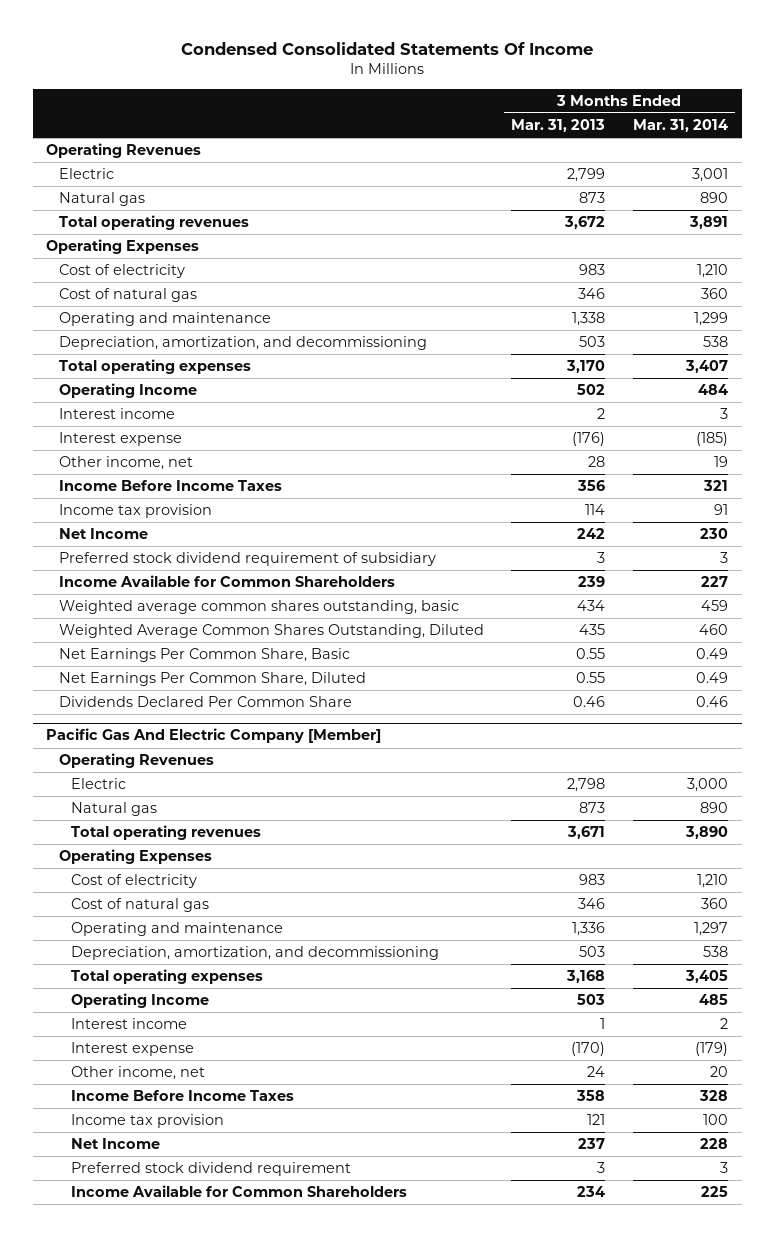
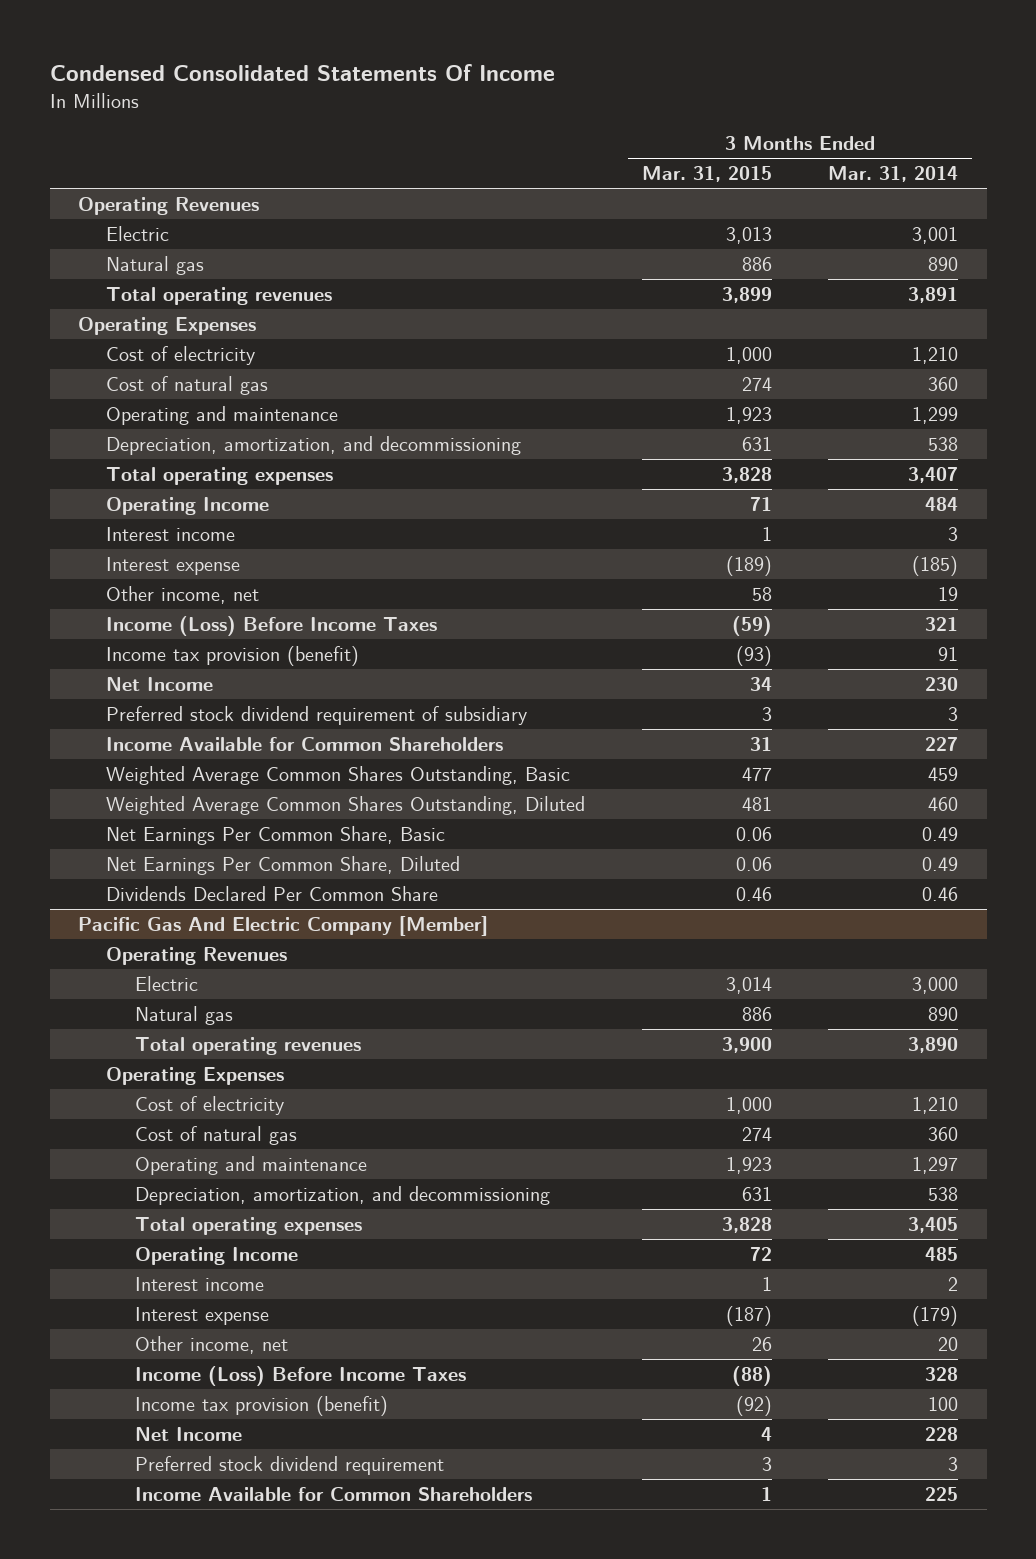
[511,118,606,132] Mar. 31, 2013 -> none
none -> [641,166,772,183] Mar. 31, 2015
[58,480,282,492] Income Before Income Taxes -> [106,616,438,637] Income (Loss) Before Income Taxes
[58,504,212,519] Income tax provision -> [106,646,360,667] Income tax provision (benefit)
[58,600,459,615] Weighted average common shares outstanding, basic -> [106,766,571,786] Weighted Average Common Shares Outstanding, Basic
[70,1090,294,1102] Income Before Income Taxes -> [135,1366,467,1387] Income (Loss) Before Income Taxes
[70,1114,224,1129] Income tax provision -> [135,1396,389,1417] Income tax provision (benefit)

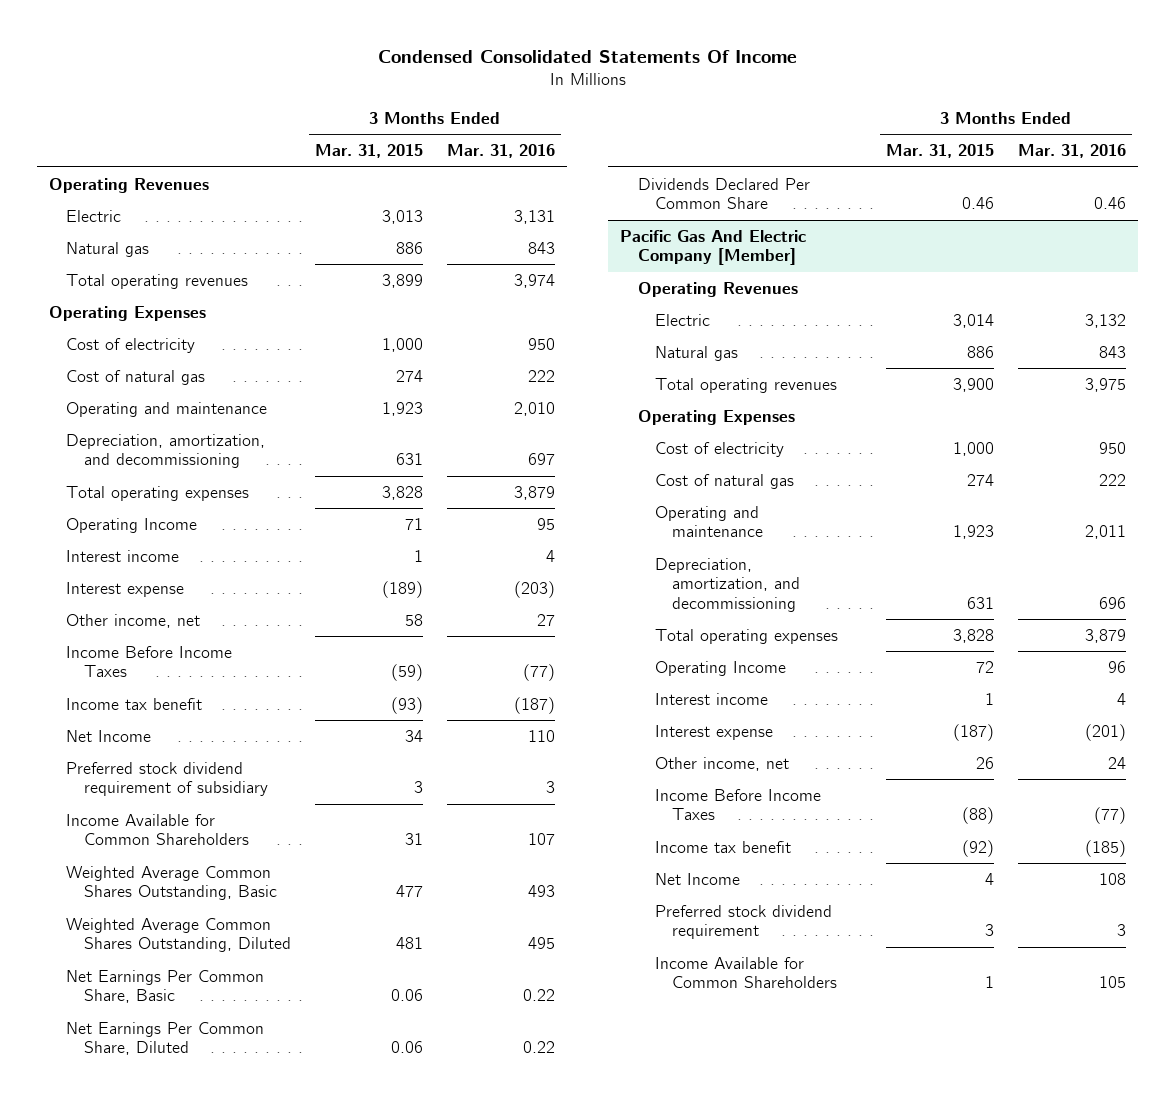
[828,166,959,183] Mar. 31, 2014 -> none
none -> [446,144,555,159] Mar. 31, 2016
[106,616,438,637] Income (Loss) Before Income Taxes -> [66,645,233,678] Income Before Income Taxes
[106,646,360,667] Income tax provision (benefit) -> [66,697,203,710] Income tax benefit
[135,1366,467,1387] Income (Loss) Before Income Taxes -> [654,788,821,821] Income Before Income Taxes
[135,1396,389,1417] Income tax provision (benefit) -> [654,840,791,853] Income tax benefit

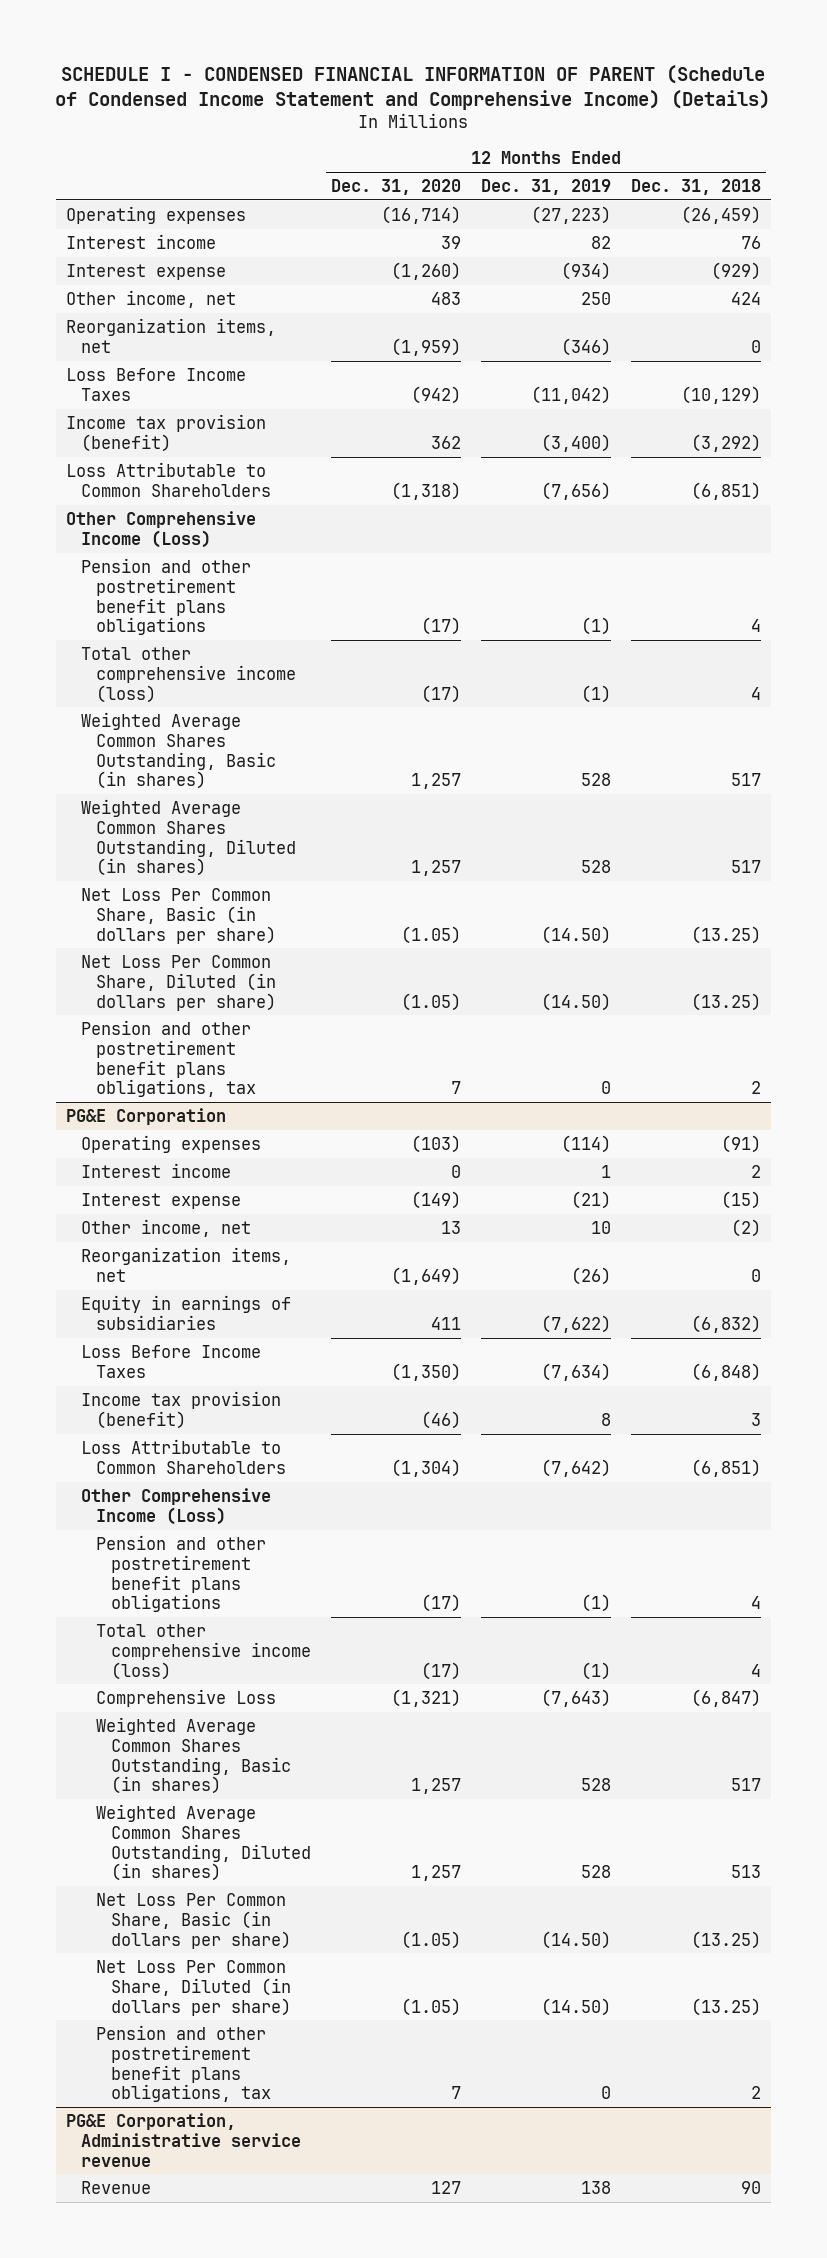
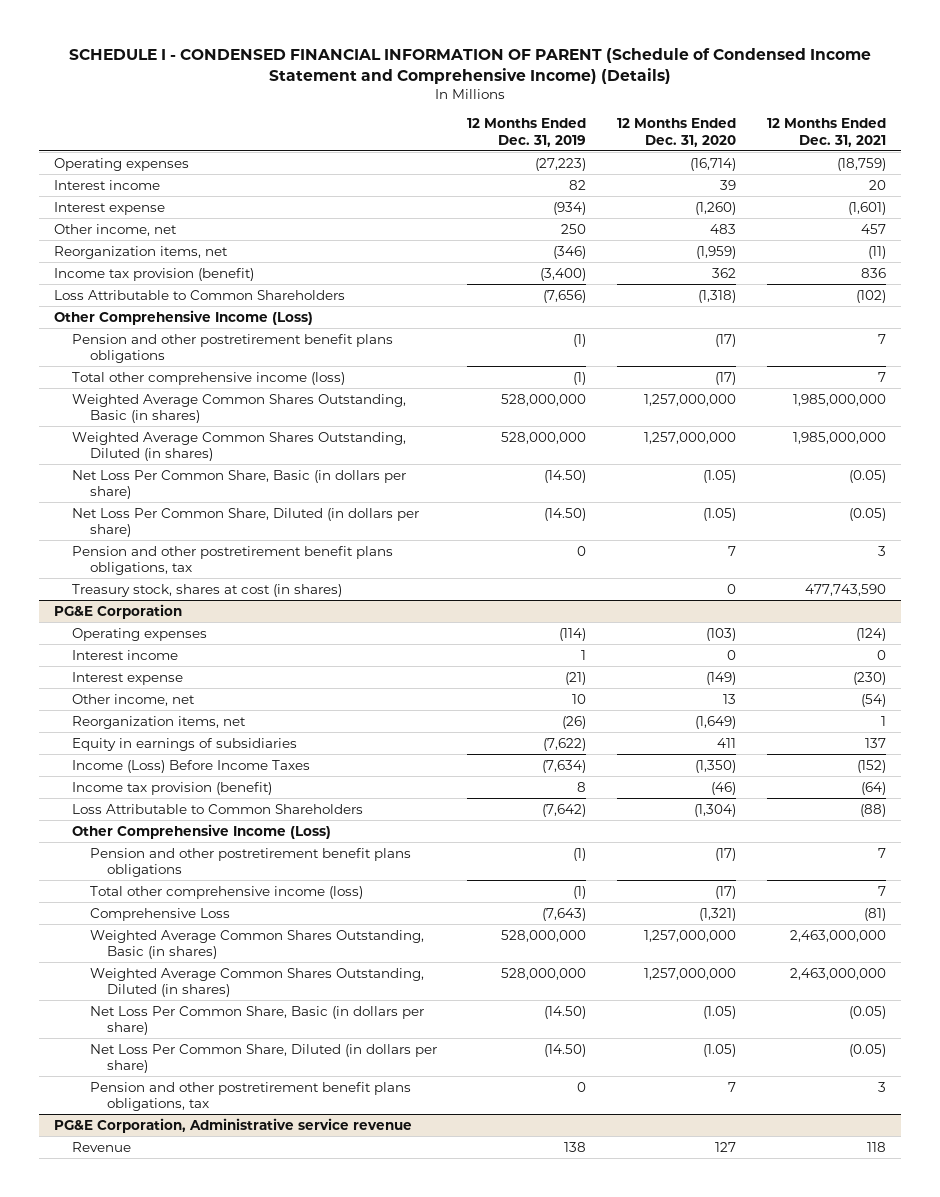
[631,178,762,195] Dec. 31, 2018 -> none
none -> [766,118,886,147] 12 Months Ended Dec. 31, 2021
[65,367,246,401] Loss Before Income Taxes -> none
[410,773,461,790] 1,257 -> [643,393,736,406] 1,257,000,000
[580,773,611,787] 528 -> [501,393,587,406] 528,000,000
[410,860,461,877] 1,257 -> [643,431,736,444] 1,257,000,000
[580,860,611,874] 528 -> [501,431,587,444] 528,000,000
none -> [71,583,342,597] Treasury stock, shares at cost (in shares)
[80,1344,261,1378] Loss Before Income Taxes -> [71,759,310,773] Income (Loss) Before Income Taxes
[410,1778,461,1795] 1,257 -> [643,929,736,942] 1,257,000,000
[580,1778,611,1792] 528 -> [501,929,587,942] 528,000,000
[410,1865,461,1882] 1,257 -> [643,967,736,980] 1,257,000,000
[580,1865,611,1879] 528 -> [501,967,587,980] 528,000,000

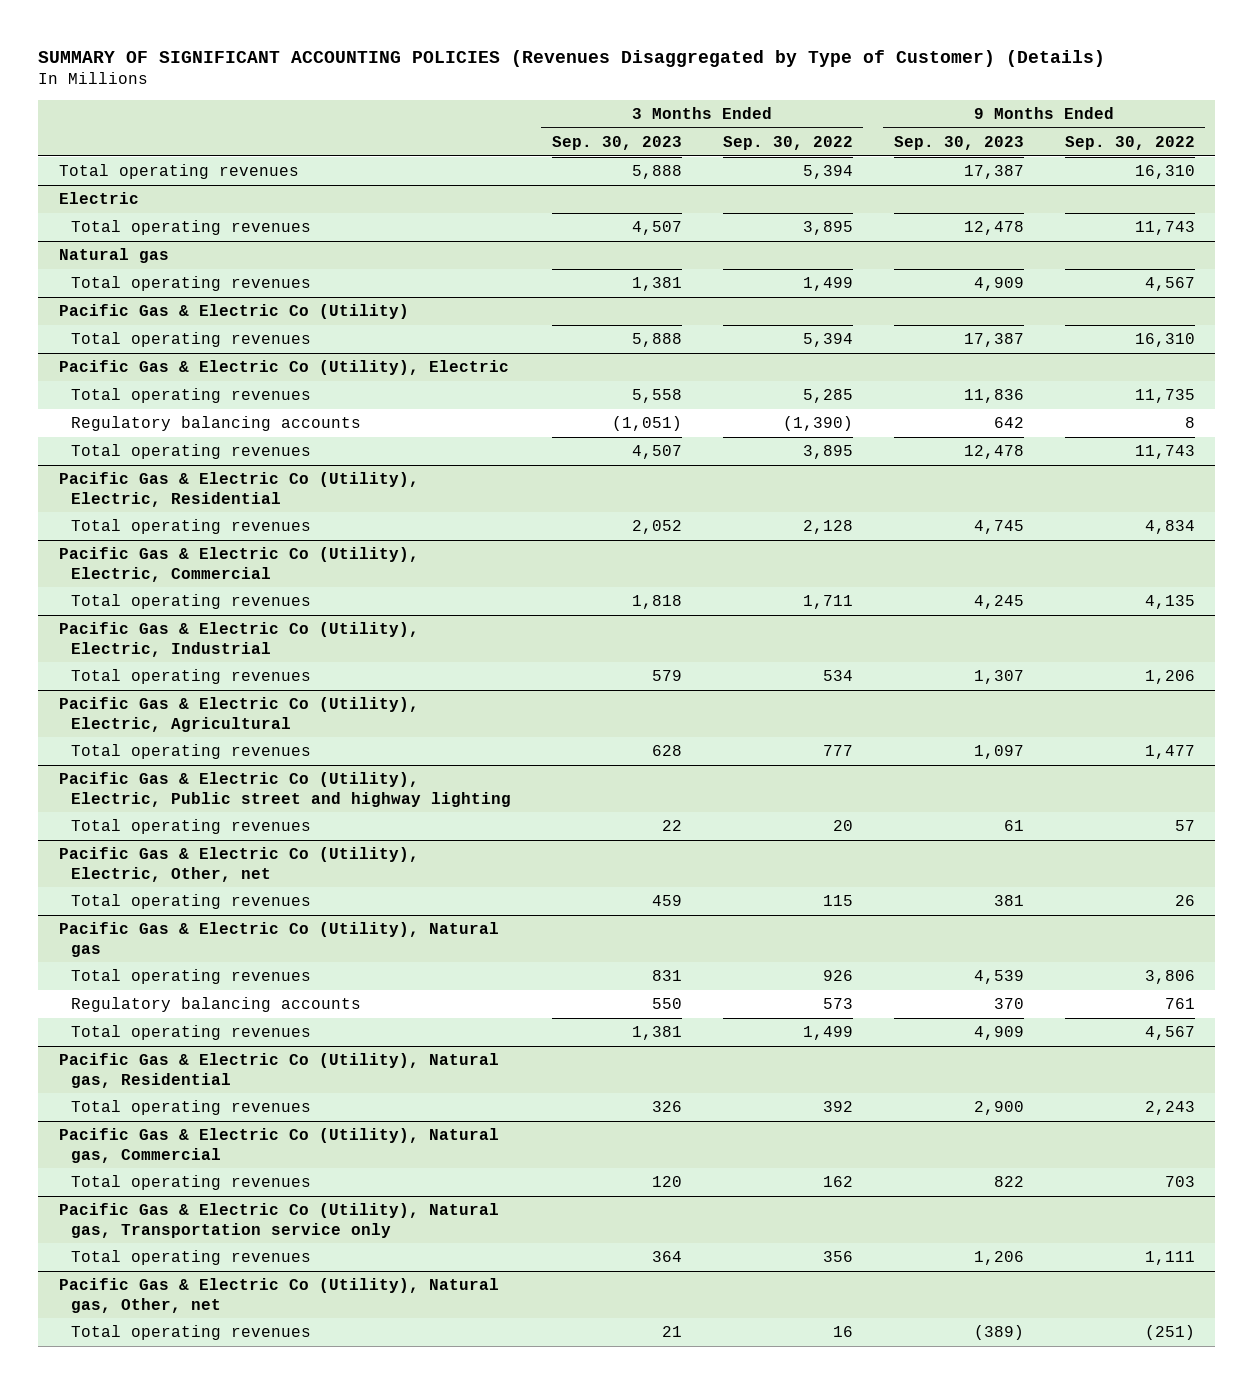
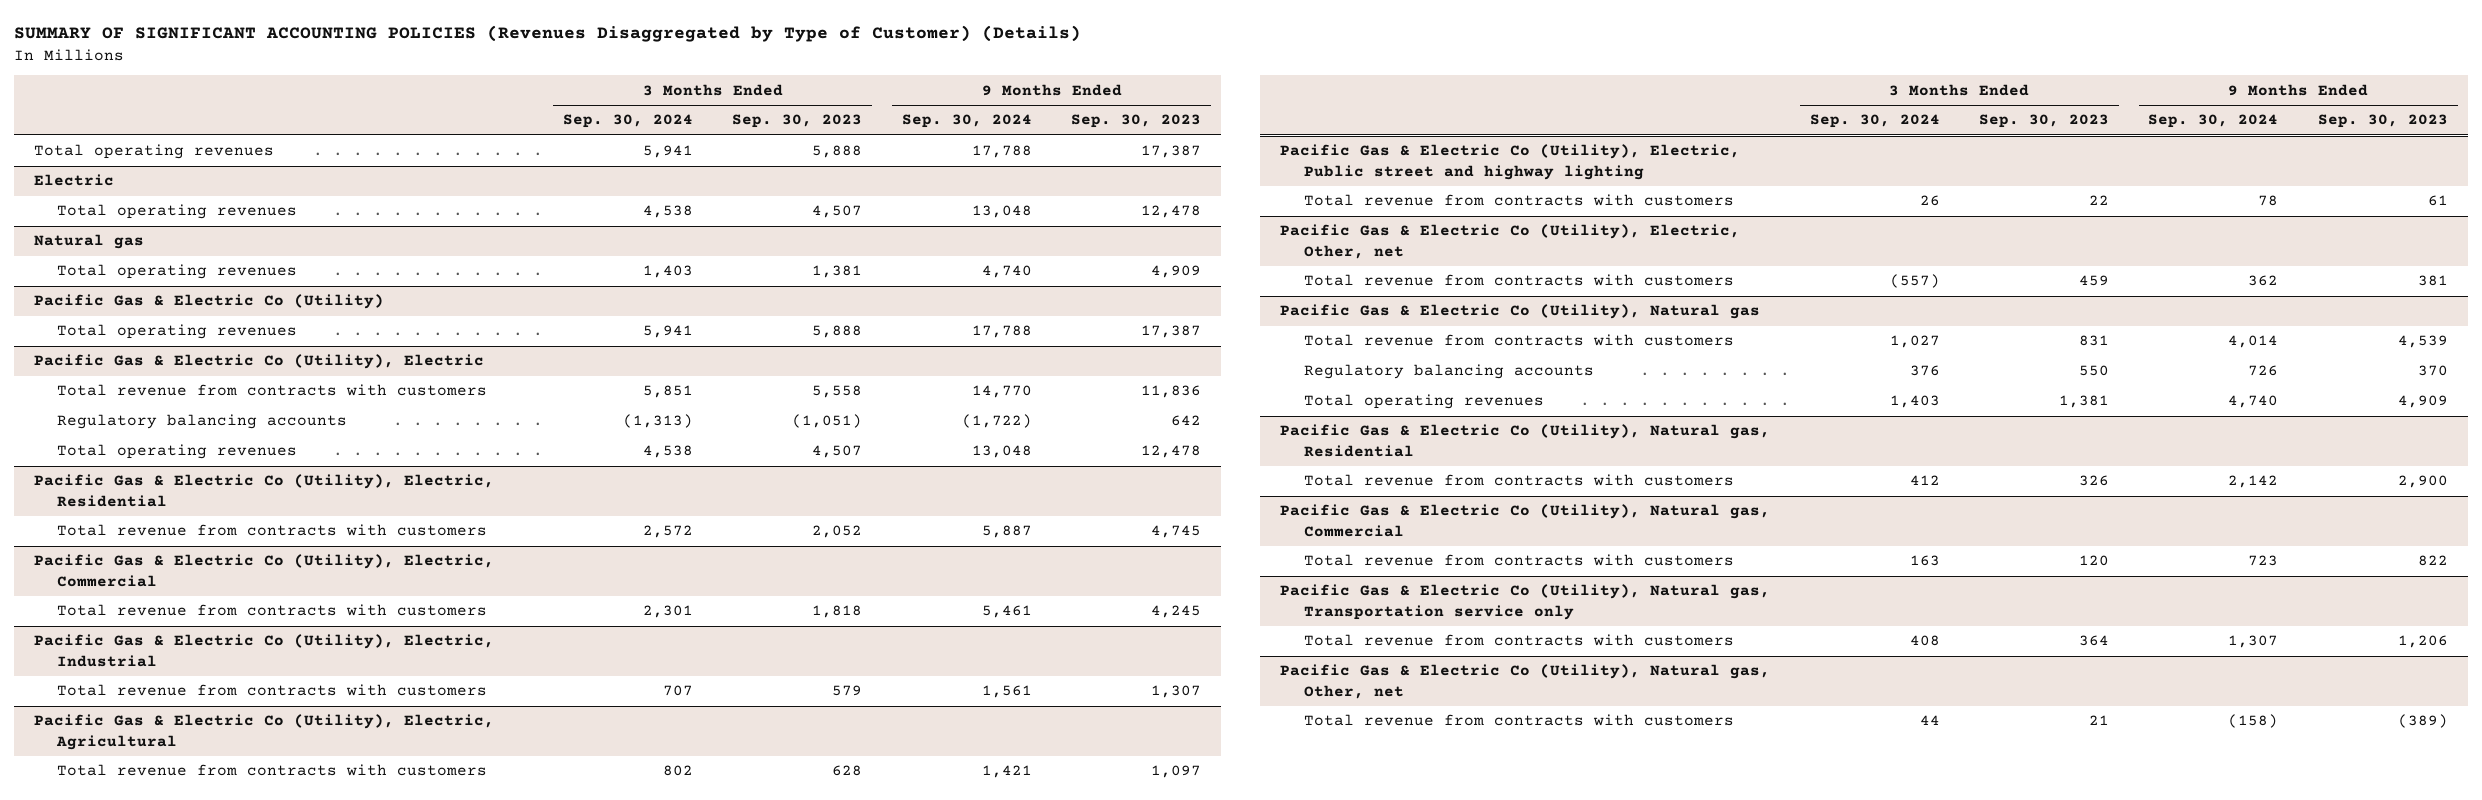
[722,136,853,151] Sep. 30, 2022 -> none
[1064,136,1195,151] Sep. 30, 2022 -> none
none -> [563,114,694,129] Sep. 30, 2024
none -> [901,114,1032,129] Sep. 30, 2024
[70,388,311,404] Total operating revenues -> [57,384,488,397] Total revenue from contracts with customers
[70,519,311,535] Total operating revenues -> [57,524,488,537] Total revenue from contracts with customers
[70,594,311,610] Total operating revenues -> [57,604,488,617] Total revenue from contracts with customers
[70,669,311,685] Total operating revenues -> [57,684,488,697] Total revenue from contracts with customers
[70,744,311,760] Total operating revenues -> [57,764,488,777] Total revenue from contracts with customers
[70,819,311,835] Total operating revenues -> [1304,194,1735,207] Total revenue from contracts with customers
[70,894,311,910] Total operating revenues -> [1304,274,1735,287] Total revenue from contracts with customers
[70,969,311,985] Total operating revenues -> [1304,334,1735,347] Total revenue from contracts with customers
[70,1100,311,1116] Total operating revenues -> [1304,474,1735,487] Total revenue from contracts with customers
[70,1175,311,1191] Total operating revenues -> [1304,554,1735,567] Total revenue from contracts with customers
[70,1250,311,1266] Total operating revenues -> [1304,634,1735,647] Total revenue from contracts with customers
[70,1325,311,1341] Total operating revenues -> [1304,714,1735,727] Total revenue from contracts with customers

